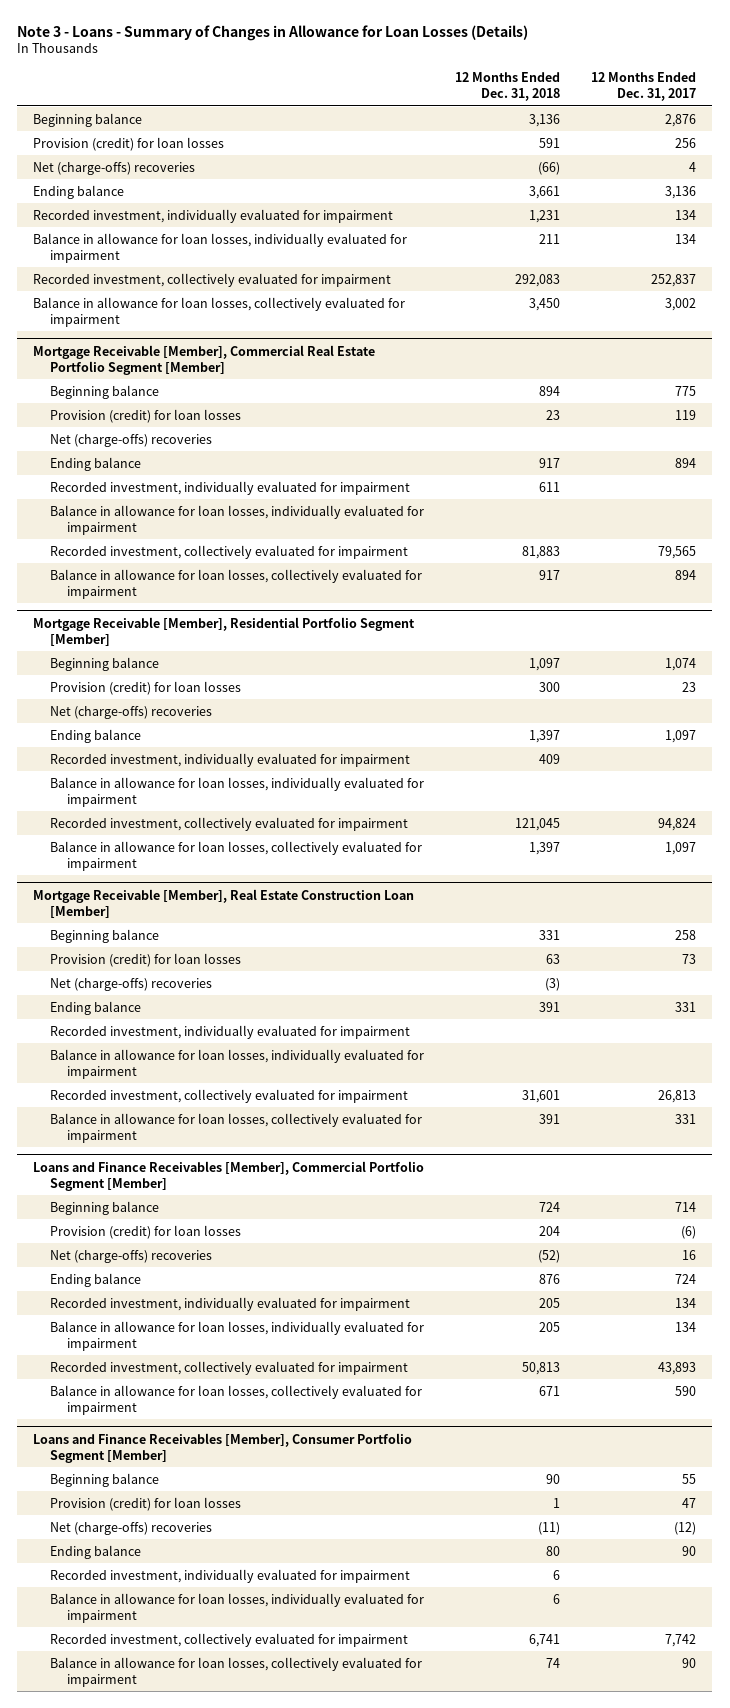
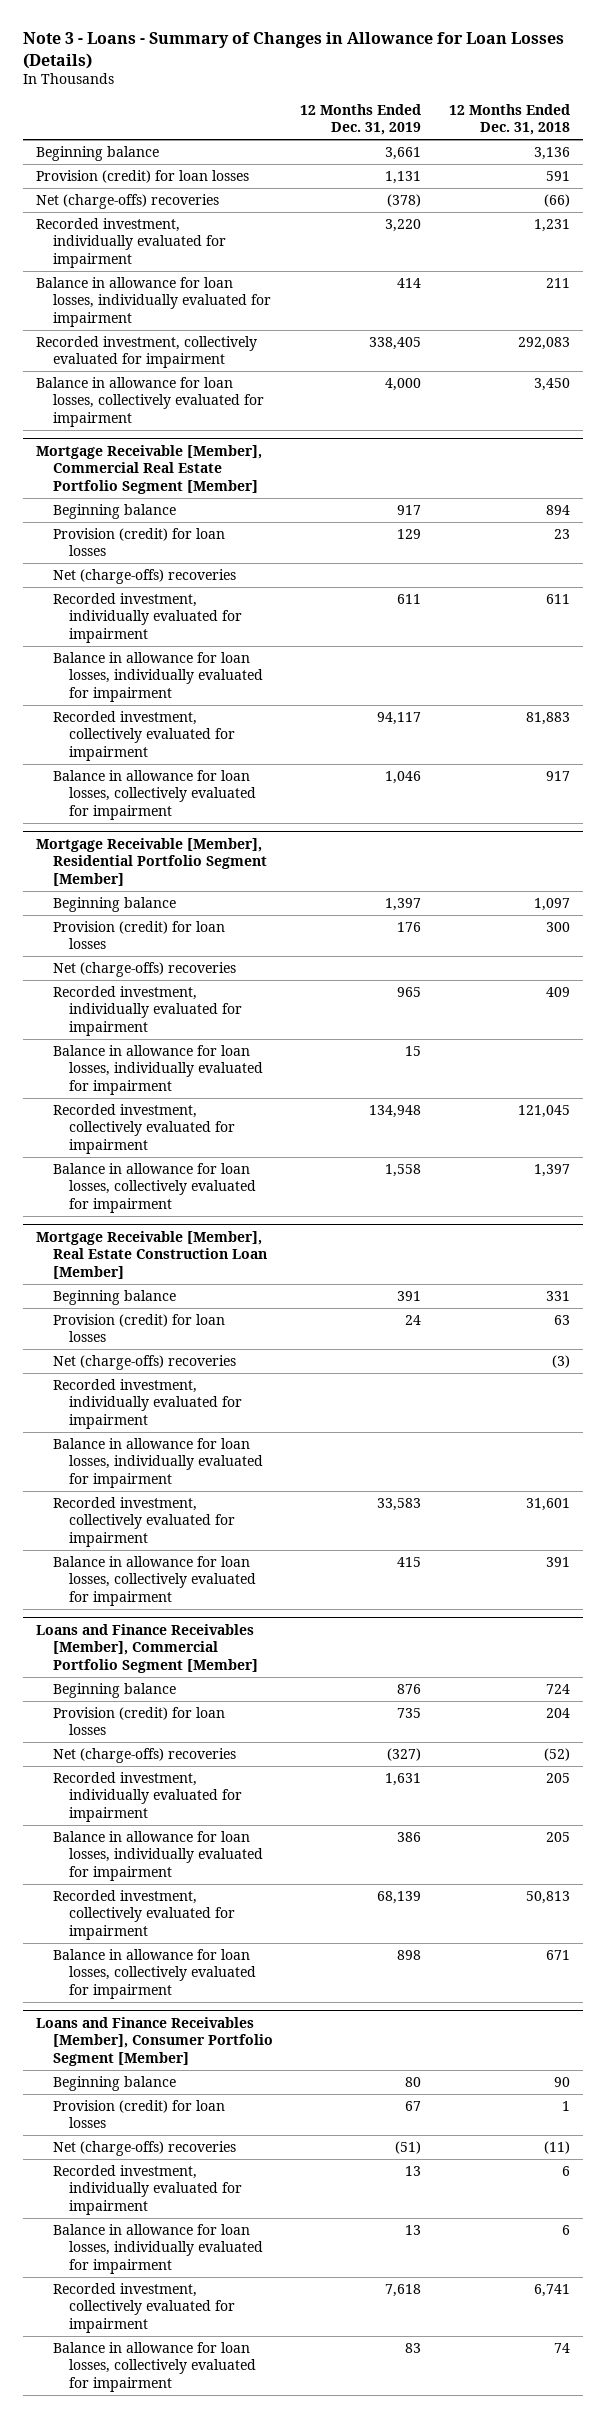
[591,72,697,102] 12 Months Ended Dec. 31, 2017 -> none
none -> [300,103,422,136] 12 Months Ended Dec. 31, 2019
[33,184,125,199] Ending balance -> none
[49,456,141,471] Ending balance -> none
[49,728,141,743] Ending balance -> none
[49,1000,141,1015] Ending balance -> none
[49,1272,141,1287] Ending balance -> none
[49,1544,141,1559] Ending balance -> none

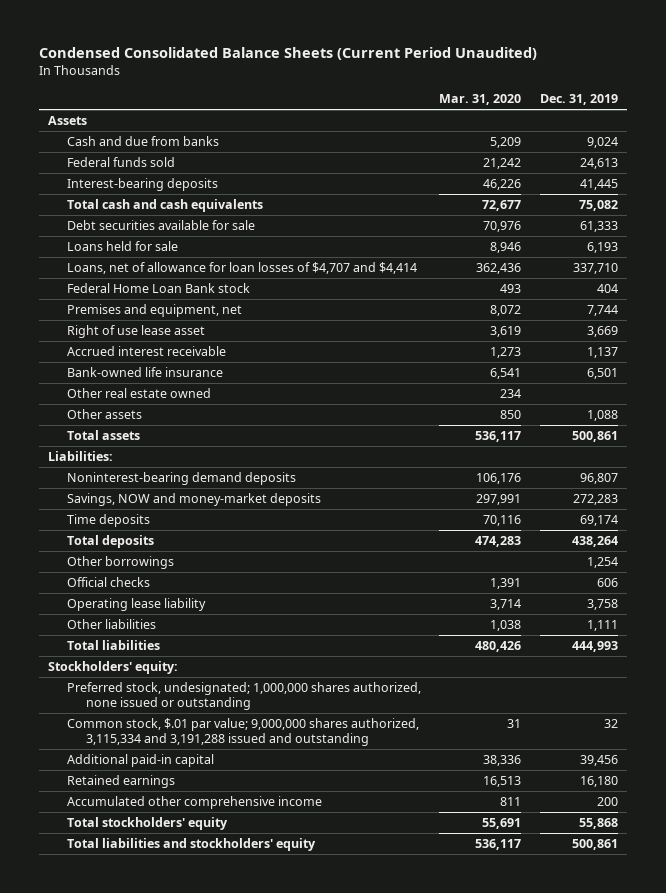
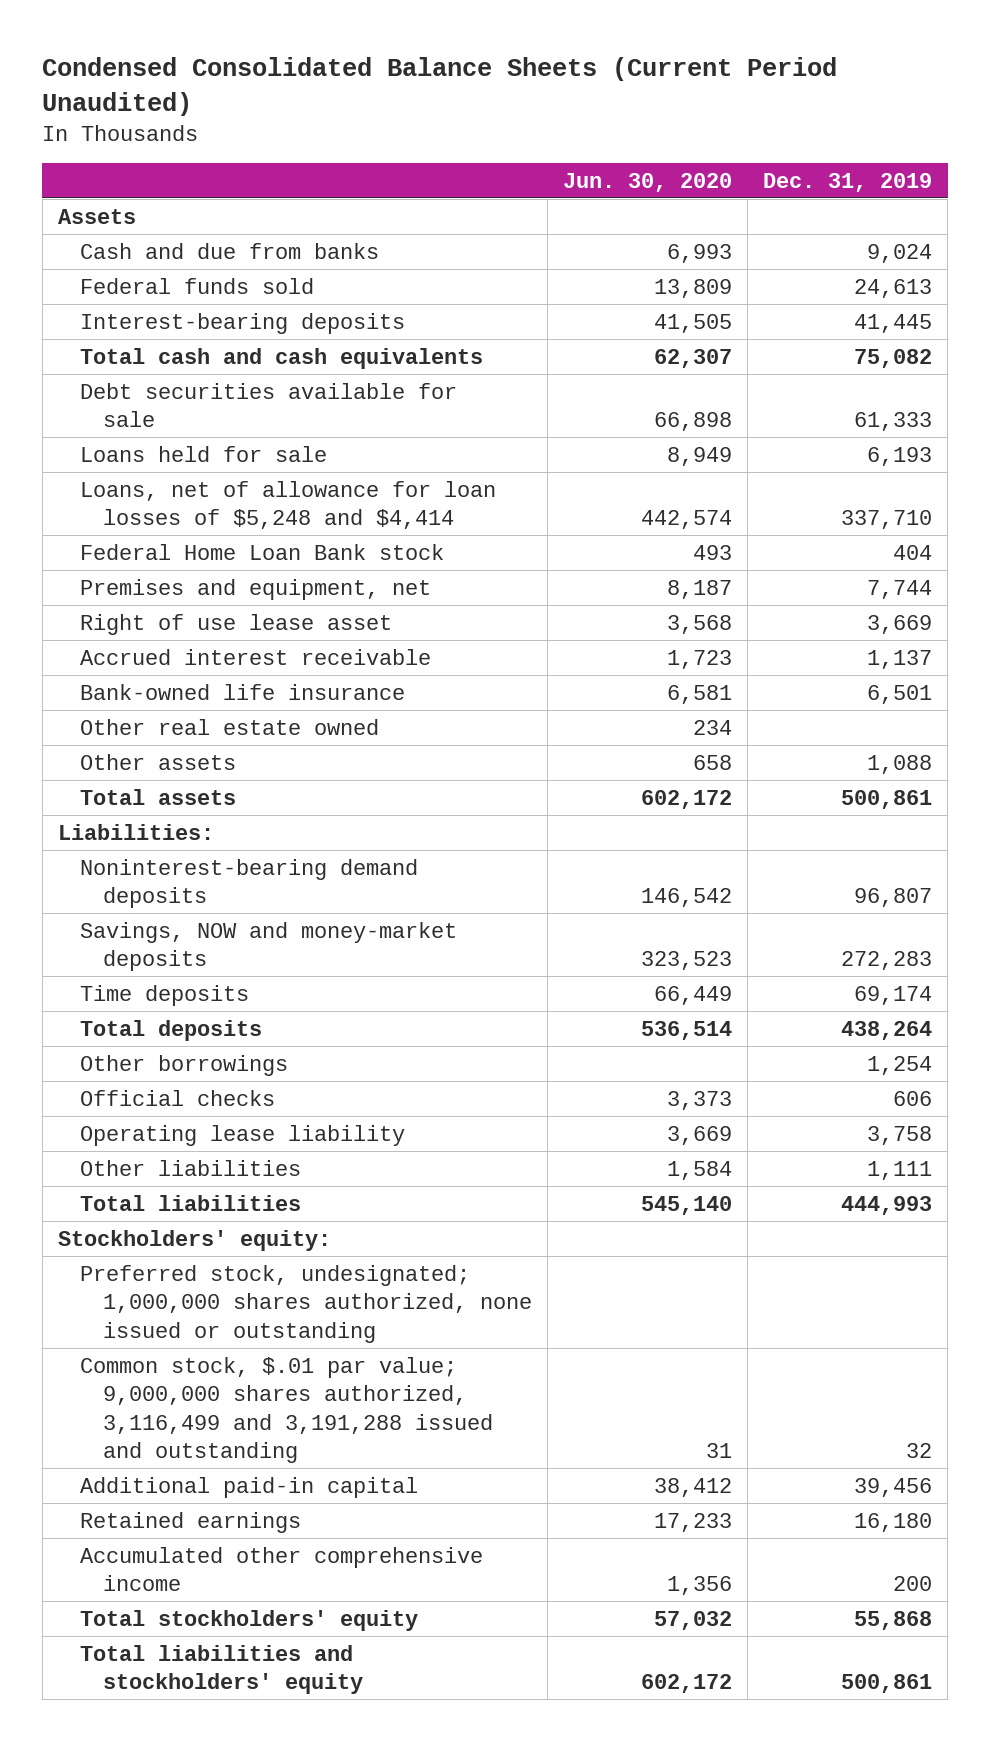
[439,93,522,105] Mar. 31, 2020 -> none
none -> [563,172,733,192] Jun. 30, 2020
[66,262,417,275] Loans, net of allowance for loan losses of $4,707 and $4,414 -> [80,480,497,530] Loans, net of allowance for loan losses of $5,248 and $4,414
[66,718,419,747] Common stock, $.01 par value; 9,000,000 shares authorized, 3,115,334 and 3,191,288 issued and outstanding -> [80,1356,494,1463] Common stock, $.01 par value; 9,000,000 shares authorized, 3,116,499 and 3,191,288 issued and outstanding

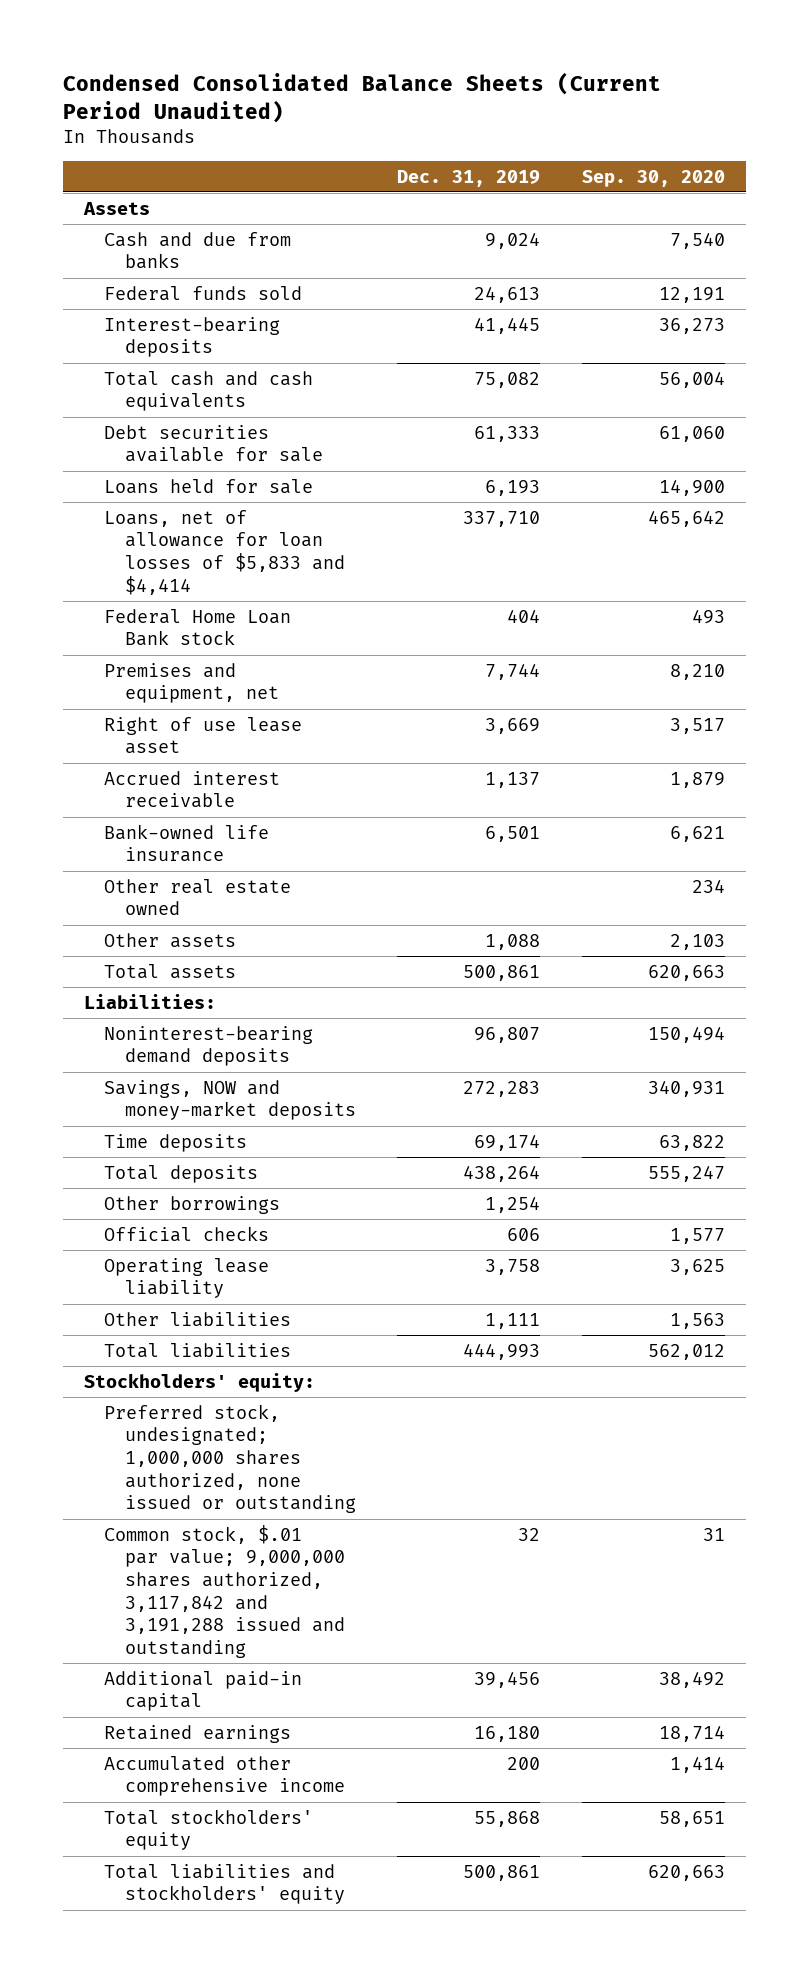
[563,172,733,192] Jun. 30, 2020 -> none
none -> [582,169,726,187] Sep. 30, 2020
[80,480,497,530] Loans, net of allowance for loan losses of $5,248 and $4,414 -> [104,509,345,595] Loans, net of allowance for loan losses of $5,833 and $4,414
[80,1356,494,1463] Common stock, $.01 par value; 9,000,000 shares authorized, 3,116,499 and 3,191,288 issued and outstanding -> [104,1524,345,1659] Common stock, $.01 par value; 9,000,000 shares authorized, 3,117,842 and 3,191,288 issued and outstanding

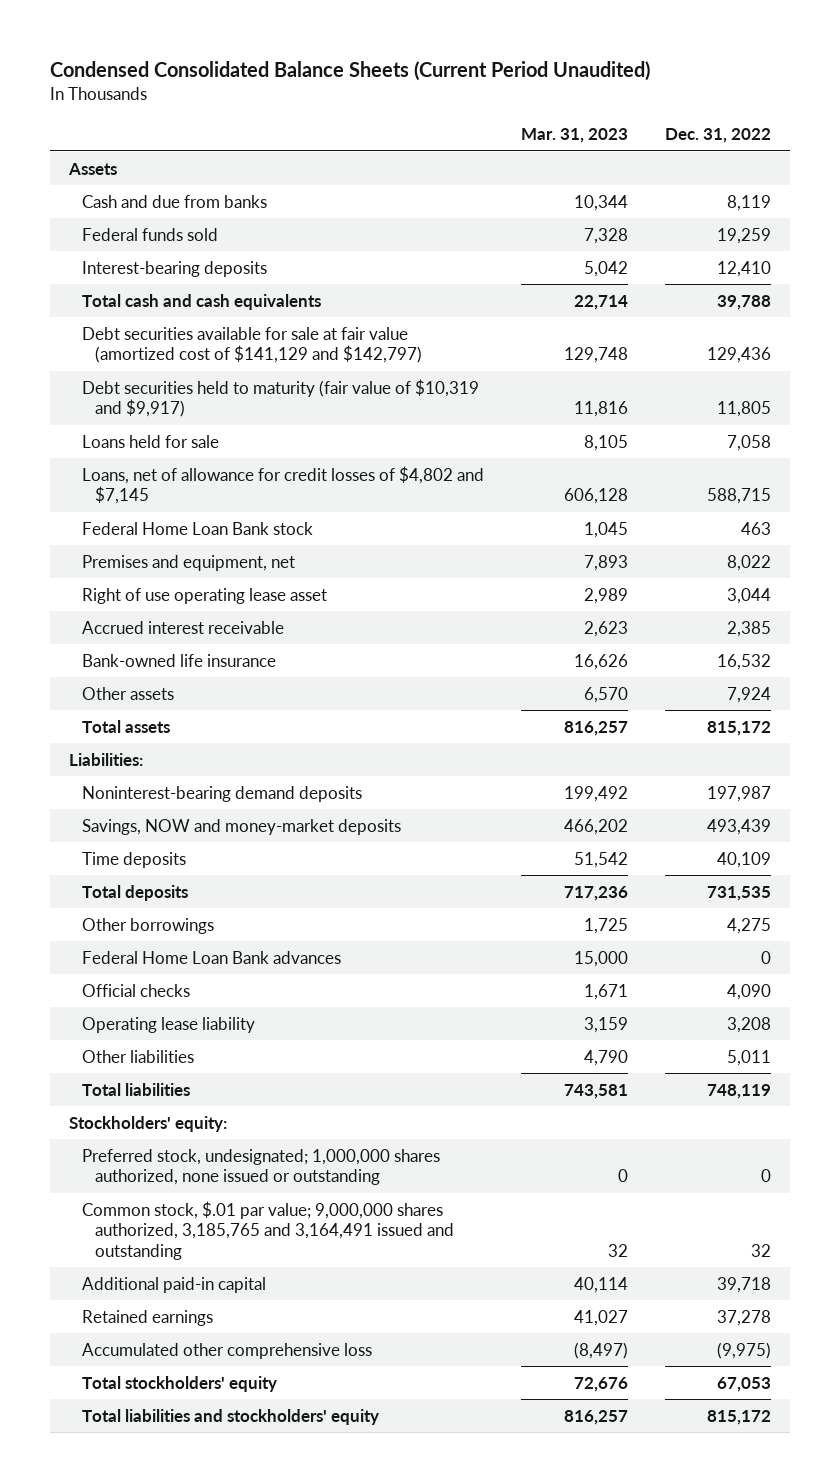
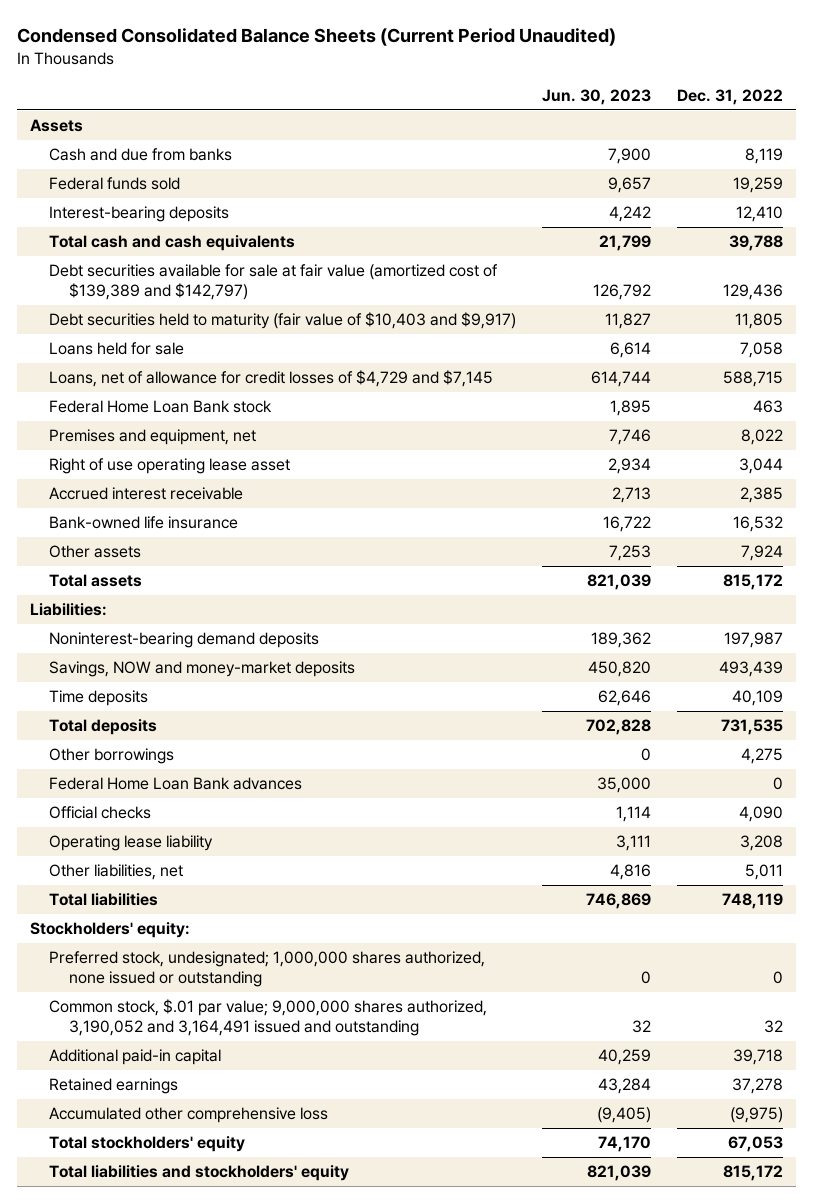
[521,128,629,144] Mar. 31, 2023 -> none
none -> [542,88,652,105] Jun. 30, 2023
[81,326,422,364] Debt securities available for sale at fair value (amortized cost of $141,129 and $142,797) -> [49,264,499,301] Debt securities available for sale at fair value (amortized cost of $139,389 and $142,797)
[81,378,479,418] Debt securities held to maturity (fair value of $10,319 and $9,917) -> [49,312,517,330] Debt securities held to maturity (fair value of $10,403 and $9,917)
[81,465,484,505] Loans, net of allowance for credit losses of $4,802 and $7,145 -> [49,370,494,388] Loans, net of allowance for credit losses of $4,729 and $7,145
[81,1049,194,1063] Other liabilities -> [49,864,184,881] Other liabilities, net
[81,1200,454,1261] Common stock, $.01 par value; 9,000,000 shares authorized, 3,185,765 and 3,164,491 issued and outstanding -> [49,999,488,1037] Common stock, $.01 par value; 9,000,000 shares authorized, 3,190,052 and 3,164,491 issued and outstanding

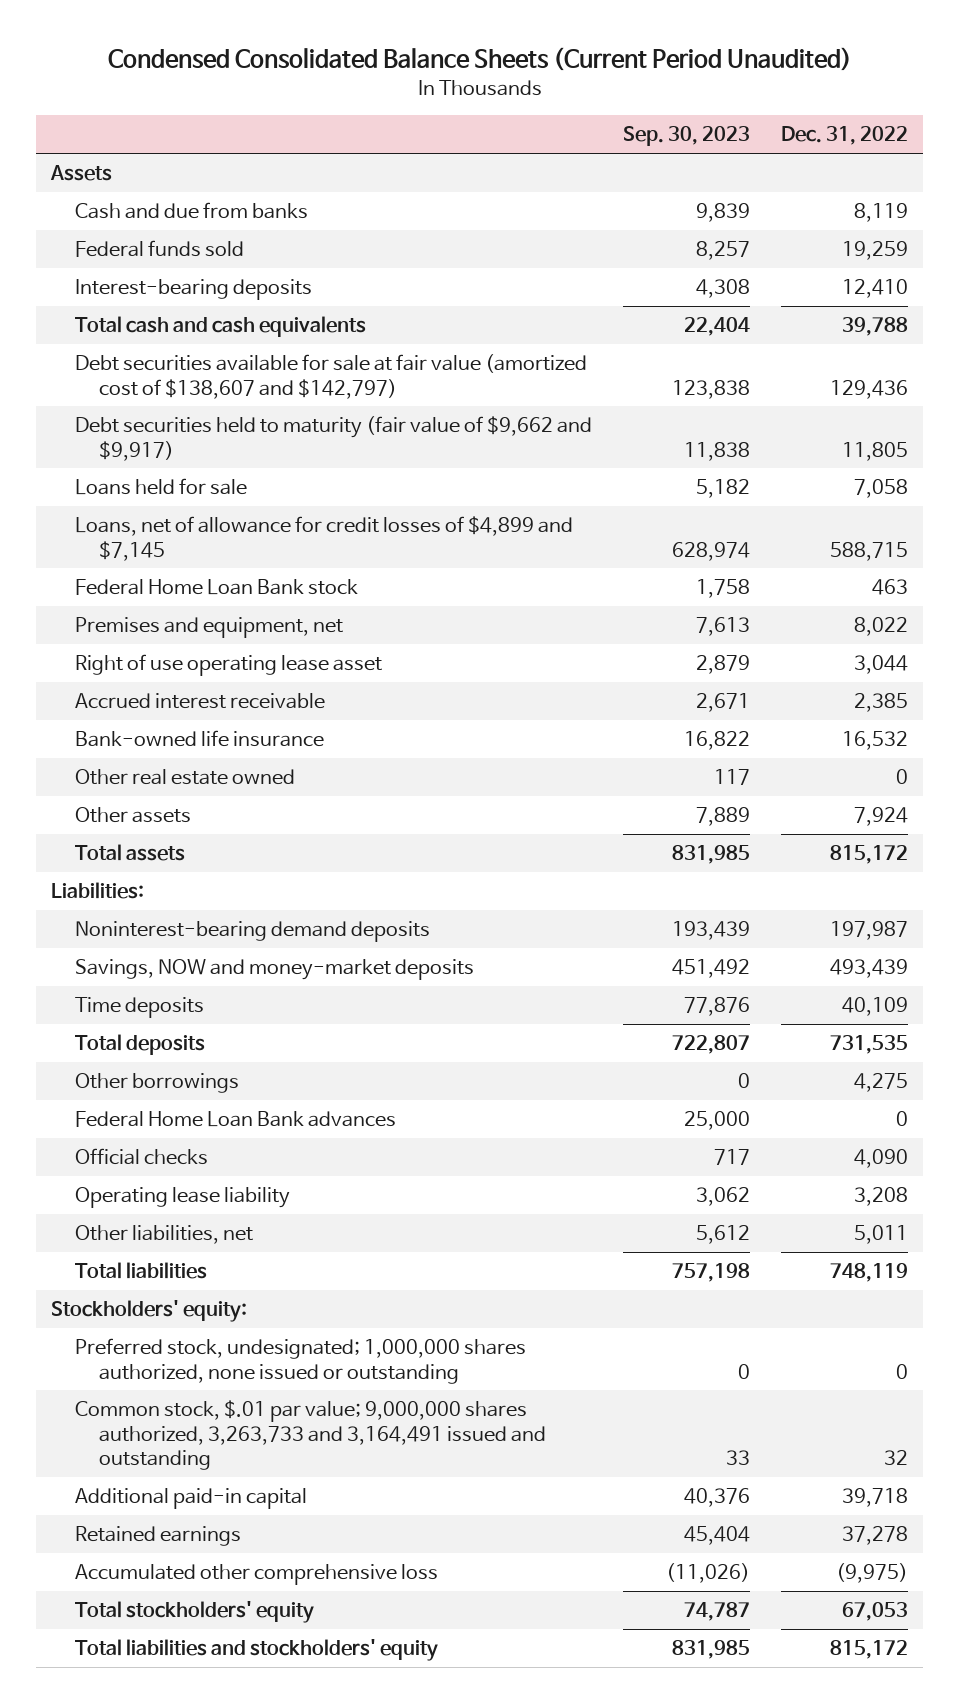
[542,88,652,105] Jun. 30, 2023 -> none
none -> [622,126,750,147] Sep. 30, 2023
[49,264,499,301] Debt securities available for sale at fair value (amortized cost of $139,389 and $142,797) -> [75,354,588,399] Debt securities available for sale at fair value (amortized cost of $138,607 and $142,797)
[49,312,517,330] Debt securities held to maturity (fair value of $10,403 and $9,917) -> [75,416,593,461] Debt securities held to maturity (fair value of $9,662 and $9,917)
[49,370,494,388] Loans, net of allowance for credit losses of $4,729 and $7,145 -> [75,516,574,561] Loans, net of allowance for credit losses of $4,899 and $7,145
none -> [75,769,296,786] Other real estate owned
[49,999,488,1037] Common stock, $.01 par value; 9,000,000 shares authorized, 3,190,052 and 3,164,491 issued and outstanding -> [75,1400,546,1470] Common stock, $.01 par value; 9,000,000 shares authorized, 3,263,733 and 3,164,491 issued and outstanding

